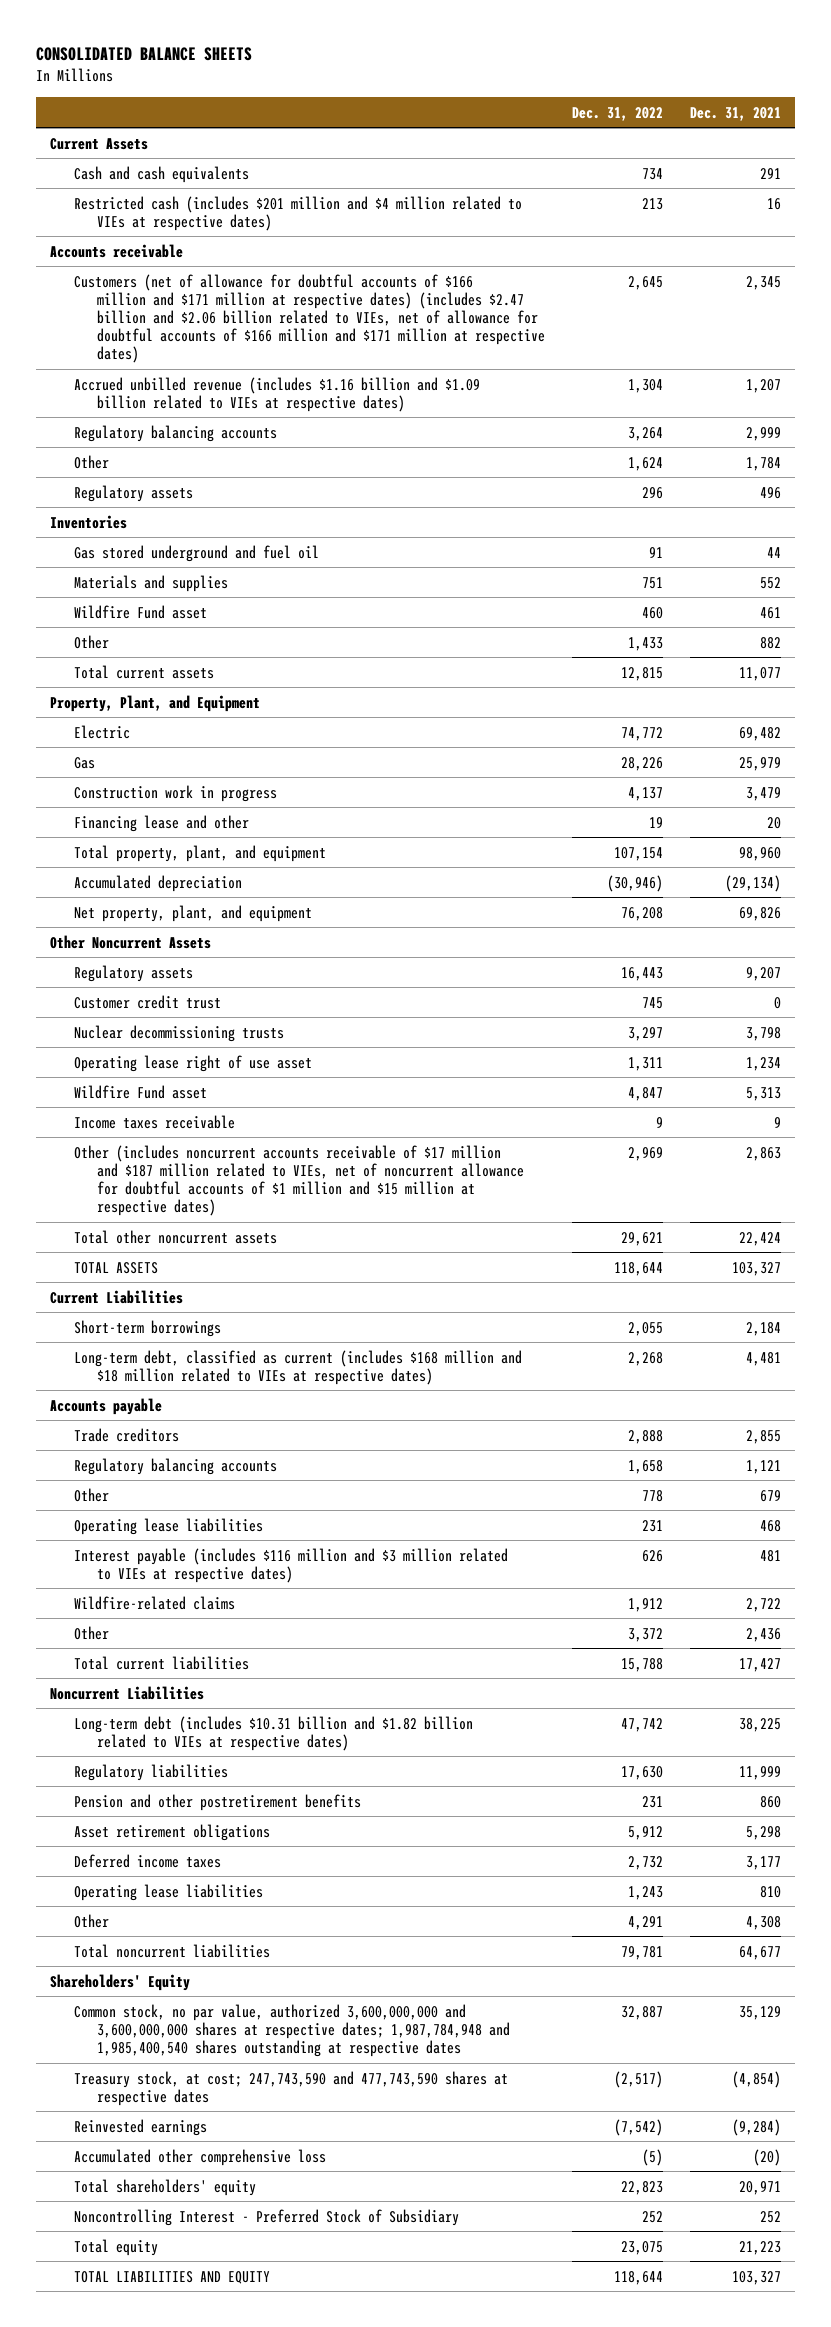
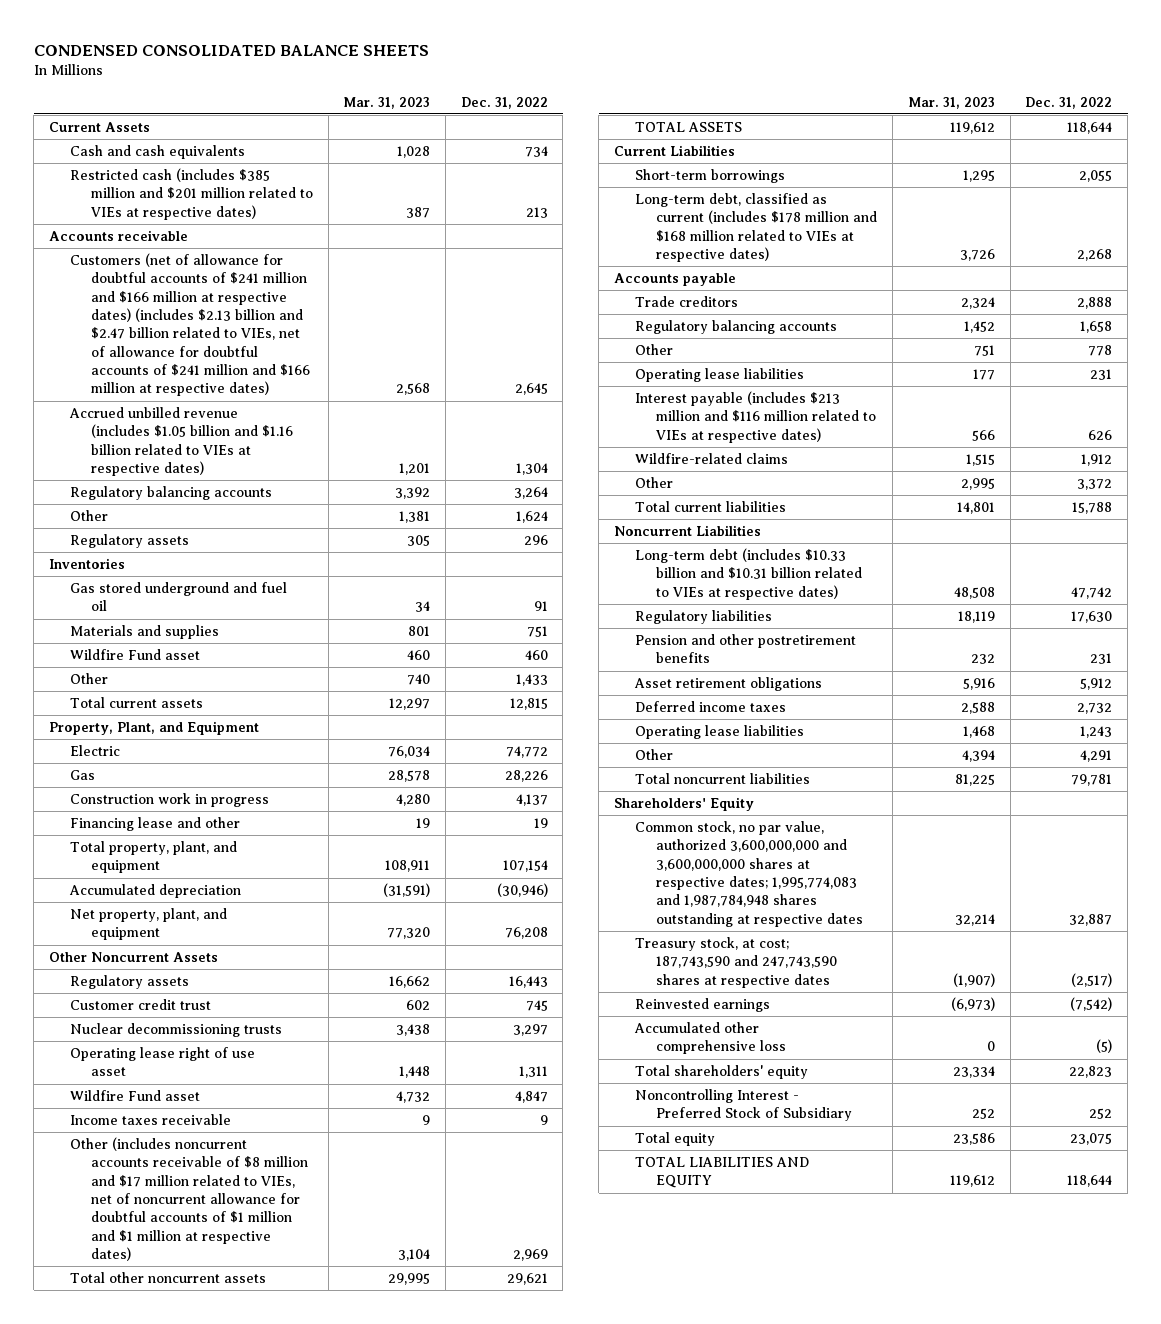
[36,47,253,62] CONSOLIDATED BALANCE SHEETS -> [33,45,429,57] CONDENSED CONSOLIDATED BALANCE SHEETS
[690,106,782,121] Dec. 31, 2021 -> none
none -> [343,96,431,109] Mar. 31, 2023
[73,195,522,231] Restricted cash (includes $201 million and $4 million related to VIEs at respective dates) -> [70,168,314,220] Restricted cash (includes $385 million and $201 million related to VIEs at respective dates)
[73,273,546,364] Customers (net of allowance for doubtful accounts of $166 million and $171 million at respective dates) (includes $2.47 billion and $2.06 billion related to VIEs, net of allowance for doubtful accounts of $166 million and $171 million at respective dates) -> [70,253,311,397] Customers (net of allowance for doubtful accounts of $241 million and $166 million at respective dates) (includes $2.13 billion and $2.47 billion related to VIEs, net of allowance for doubtful accounts of $241 million and $166 million at respective dates)
[73,376,480,412] Accrued unbilled revenue (includes $1.16 billion and $1.09 billion related to VIEs at respective dates) -> [69,407,294,477] Accrued unbilled revenue (includes $1.05 billion and $1.16 billion related to VIEs at respective dates)
[73,1144,525,1216] Other (includes noncurrent accounts receivable of $17 million and $187 million related to VIEs, net of noncurrent allowance for doubtful accounts of $1 million and $15 million at respective dates) -> [70,1137,309,1261] Other (includes noncurrent accounts receivable of $8 million and $17 million related to VIEs, net of noncurrent allowance for doubtful accounts of $1 million and $1 million at respective dates)
[73,1349,522,1385] Long-term debt, classified as current (includes $168 million and $18 million related to VIEs at respective dates) -> [634,193,877,263] Long-term debt, classified as current (includes $178 million and $168 million related to VIEs at respective dates)
[73,1547,508,1583] Interest payable (includes $116 million and $3 million related to VIEs at respective dates) -> [634,391,876,443] Interest payable (includes $213 million and $116 million related to VIEs at respective dates)
[73,1715,473,1751] Long-term debt (includes $10.31 billion and $1.82 billion related to VIEs at respective dates) -> [634,548,862,600] Long-term debt (includes $10.33 billion and $10.31 billion related to VIEs at respective dates)
[73,2003,511,2057] Common stock, no par value, authorized 3,600,000,000 and 3,600,000,000 shares at respective dates; 1,987,784,948 and 1,985,400,540 shares outstanding at respective dates -> [634,821,863,927] Common stock, no par value, authorized 3,600,000,000 and 3,600,000,000 shares at respective dates; 1,995,774,083 and 1,987,784,948 shares outstanding at respective dates
[73,2070,508,2106] Treasury stock, at cost; 247,743,590 and 477,743,590 shares at respective dates -> [634,937,837,988] Treasury stock, at cost; 187,743,590 and 247,743,590 shares at respective dates

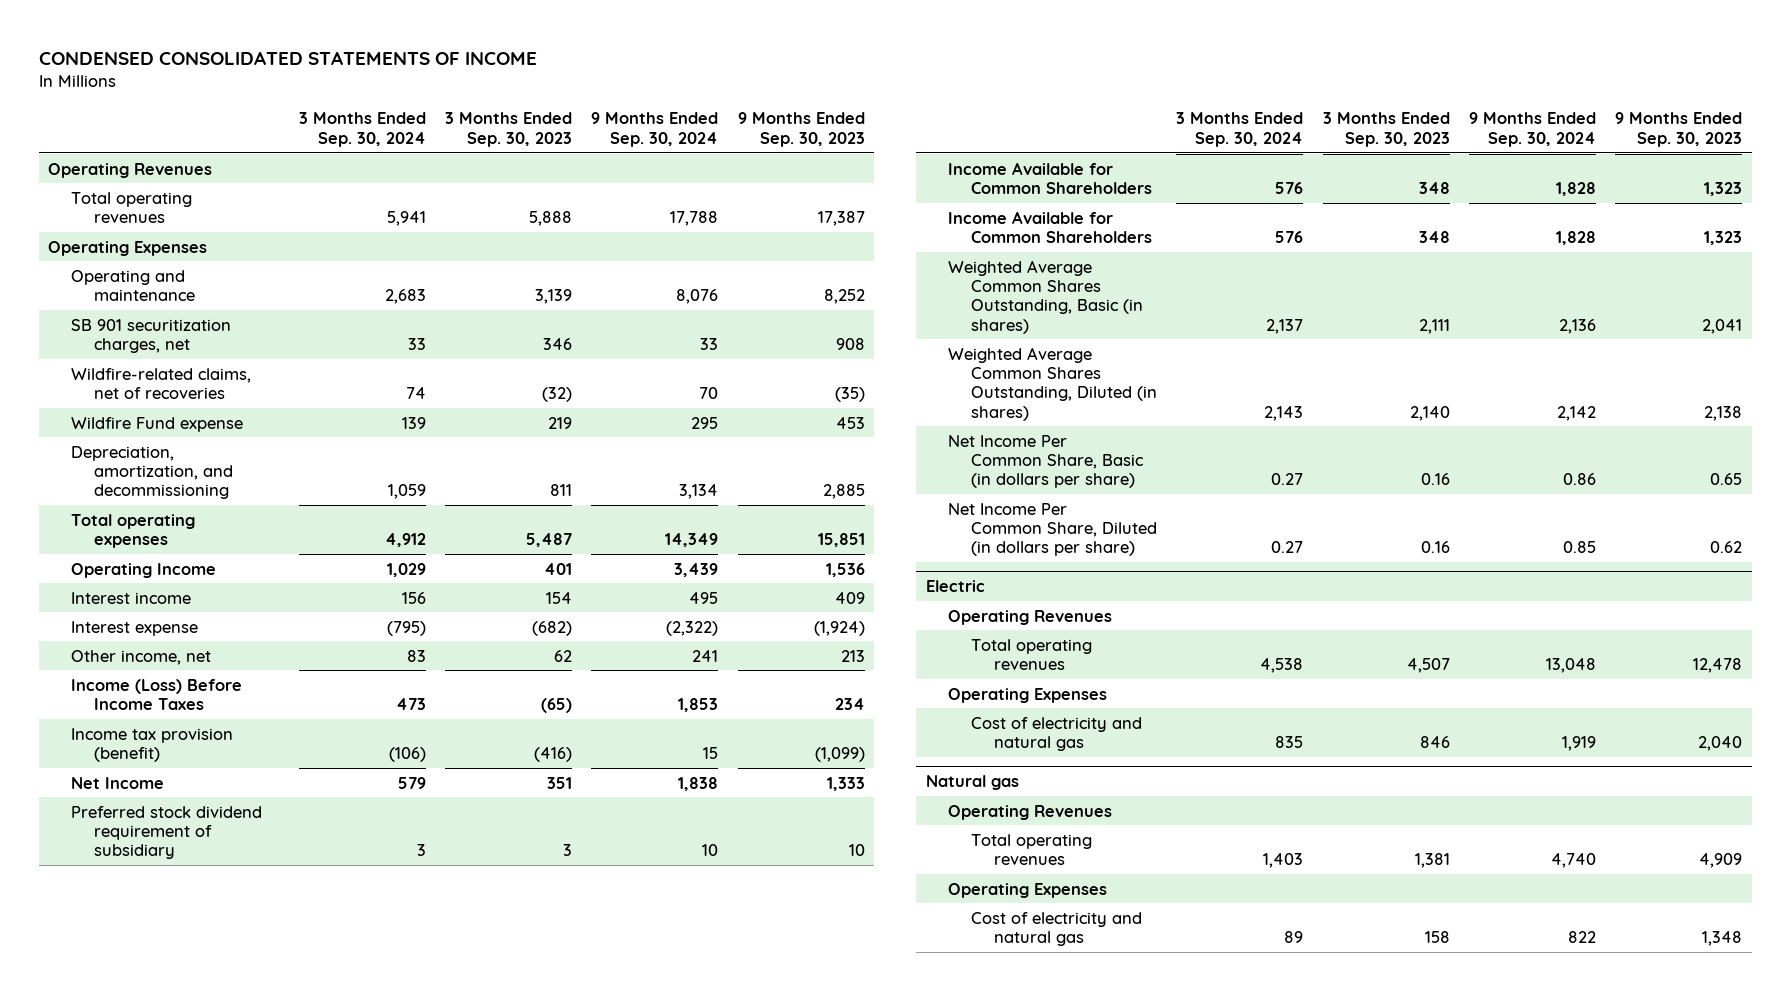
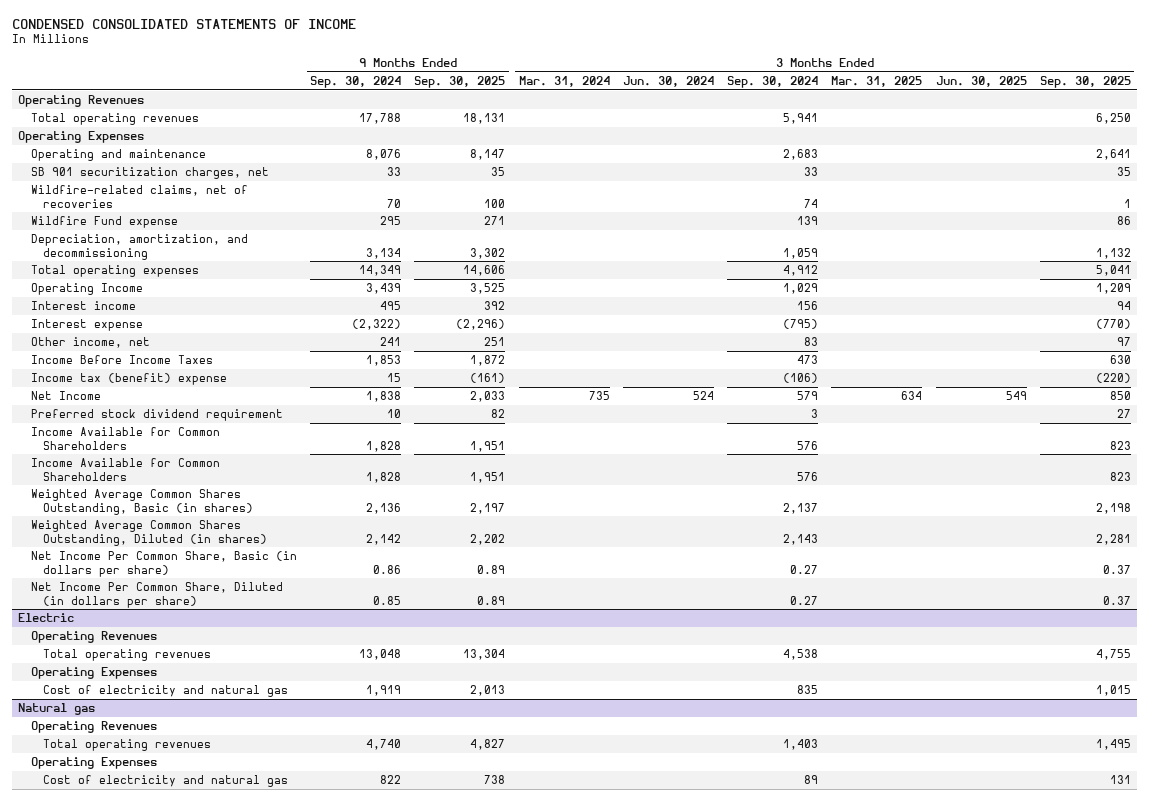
[445,112,573,147] 3 Months Ended Sep. 30, 2023 -> none
[737,112,865,147] 9 Months Ended Sep. 30, 2023 -> none
none -> [414,75,506,88] Sep. 30, 2025
none -> [518,75,610,87] Mar. 31, 2024
none -> [622,75,714,87] Jun. 30, 2024
none -> [831,75,923,87] Mar. 31, 2025
none -> [935,75,1027,87] Jun. 30, 2025
none -> [1039,75,1131,88] Sep. 30, 2025
[70,678,242,710] Income (Loss) Before Income Taxes -> [30,355,213,365] Income Before Income Taxes
[70,727,233,762] Income tax provision (benefit) -> [30,373,227,386] Income tax (benefit) expense
[70,805,262,860] Preferred stock dividend requirement of subsidiary -> [30,409,283,422] Preferred stock dividend requirement

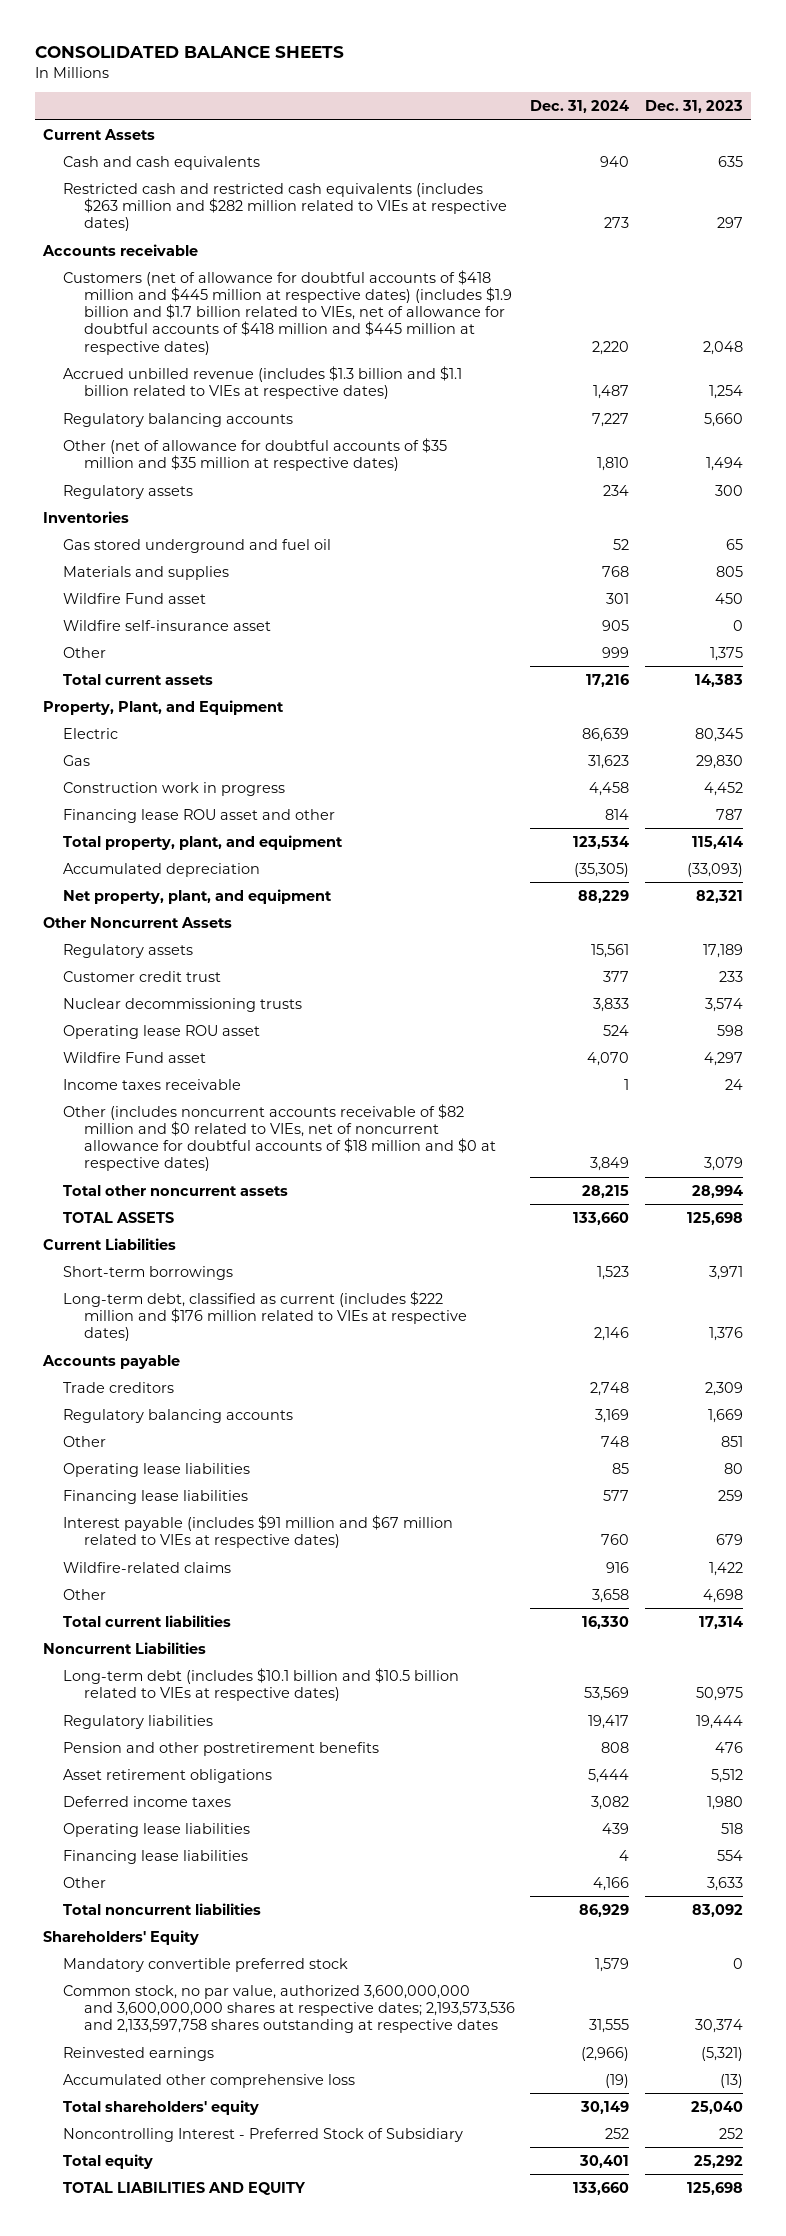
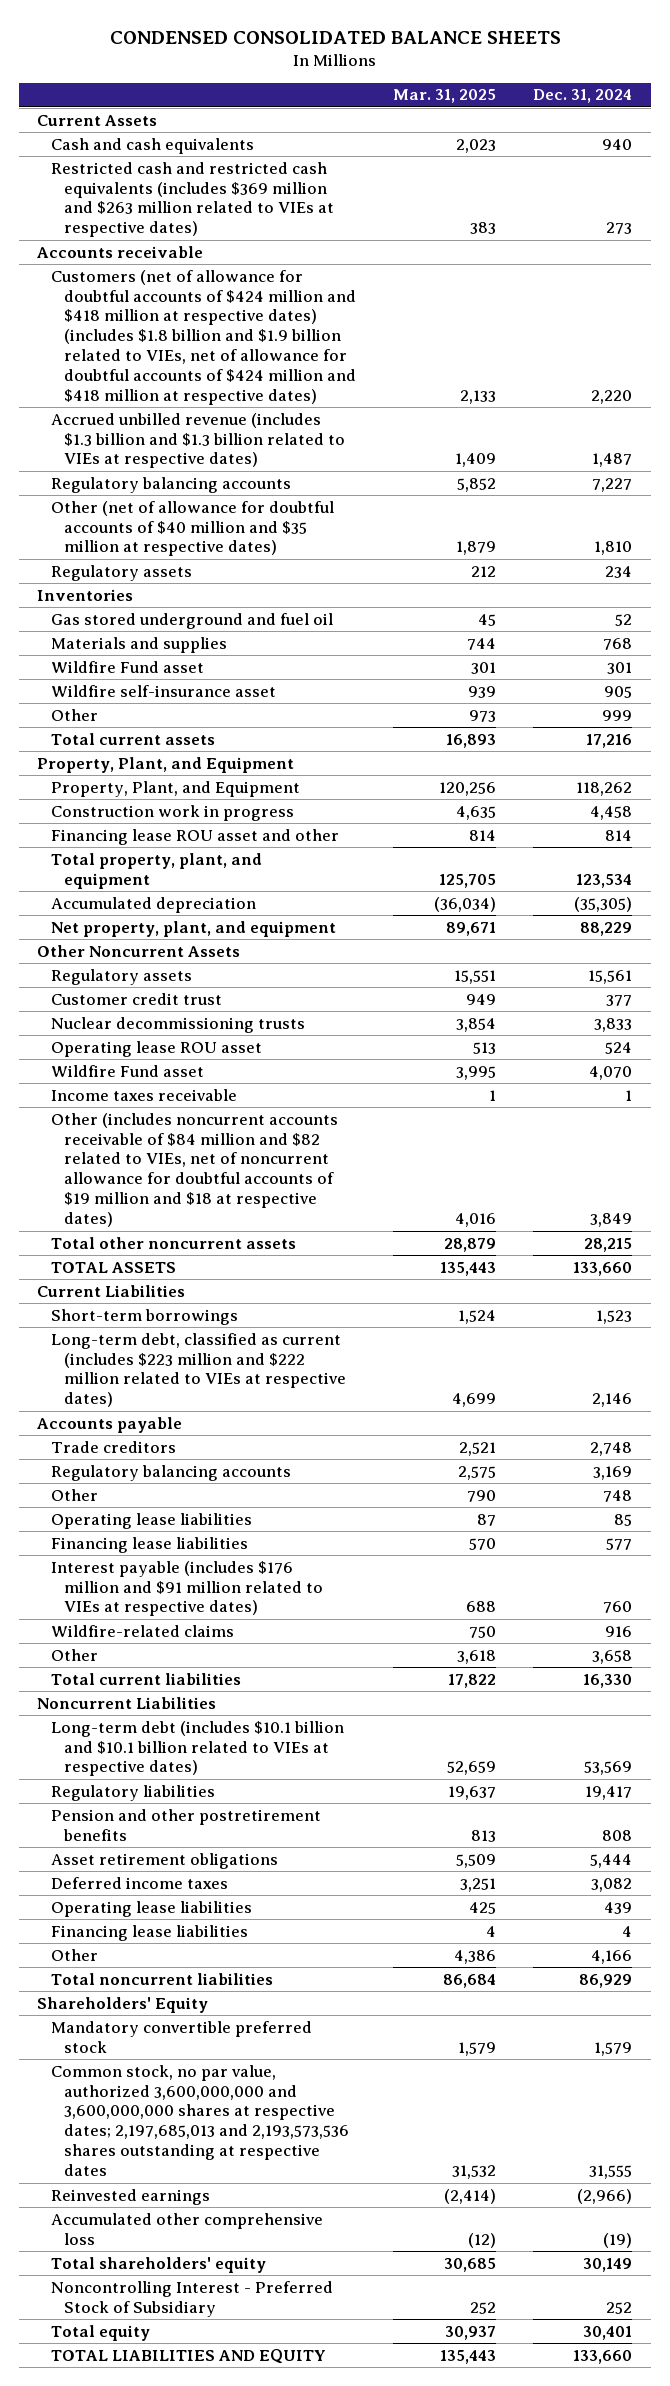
[35,46,345,59] CONSOLIDATED BALANCE SHEETS -> [109,31,561,45] CONDENSED CONSOLIDATED BALANCE SHEETS
[645,100,744,114] Dec. 31, 2023 -> none
none -> [393,89,497,104] Mar. 31, 2025
[63,182,507,232] Restricted cash and restricted cash equivalents (includes $263 million and $282 million related to VIEs at respective dates) -> [50,161,335,238] Restricted cash and restricted cash equivalents (includes $369 million and $263 million related to VIEs at respective dates)
[63,269,512,355] Customers (net of allowance for doubtful accounts of $418 million and $445 million at respective dates) (includes $1.9 billion and $1.7 billion related to VIEs, net of allowance for doubtful accounts of $418 million and $445 million at respective dates) -> [50,269,357,406] Customers (net of allowance for doubtful accounts of $424 million and $418 million at respective dates) (includes $1.8 billion and $1.9 billion related to VIEs, net of allowance for doubtful accounts of $424 million and $418 million at respective dates)
[63,365,463,399] Accrued unbilled revenue (includes $1.3 billion and $1.1 billion related to VIEs at respective dates) -> [50,412,346,469] Accrued unbilled revenue (includes $1.3 billion and $1.3 billion related to VIEs at respective dates)
[63,437,448,471] Other (net of allowance for doubtful accounts of $35 million and $35 million at respective dates) -> [50,500,334,557] Other (net of allowance for doubtful accounts of $40 million and $35 million at respective dates)
[63,727,119,739] Electric -> none
[63,754,91,766] Gas -> none
none -> [50,780,300,797] Property, Plant, and Equipment
[63,1103,496,1172] Other (includes noncurrent accounts receivable of $82 million and $0 related to VIEs, net of noncurrent allowance for doubtful accounts of $18 million and $0 at respective dates) -> [50,1112,338,1228] Other (includes noncurrent accounts receivable of $84 million and $82 related to VIEs, net of noncurrent allowance for doubtful accounts of $19 million and $18 at respective dates)
[63,1290,467,1342] Long-term debt, classified as current (includes $222 million and $176 million related to VIEs at respective dates) -> [50,1332,347,1408] Long-term debt, classified as current (includes $223 million and $222 million related to VIEs at respective dates)
[63,1514,454,1548] Interest payable (includes $91 million and $67 million related to VIEs at respective dates) -> [50,1560,324,1617] Interest payable (includes $176 million and $91 million related to VIEs at respective dates)
[63,1667,460,1701] Long-term debt (includes $10.1 billion and $10.5 billion related to VIEs at respective dates) -> [50,1720,344,1777] Long-term debt (includes $10.1 billion and $10.1 billion related to VIEs at respective dates)
[63,1984,515,2034] Common stock, no par value, authorized 3,600,000,000 and 3,600,000,000 shares at respective dates; 2,193,573,536 and 2,133,597,758 shares outstanding at respective dates -> [50,2064,350,2177] Common stock, no par value, authorized 3,600,000,000 and 3,600,000,000 shares at respective dates; 2,197,685,013 and 2,193,573,536 shares outstanding at respective dates

